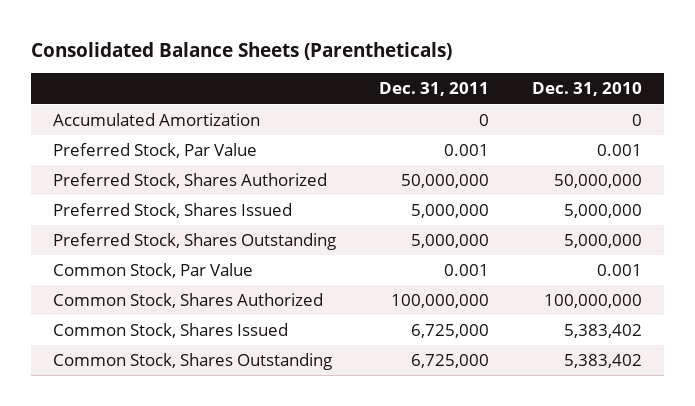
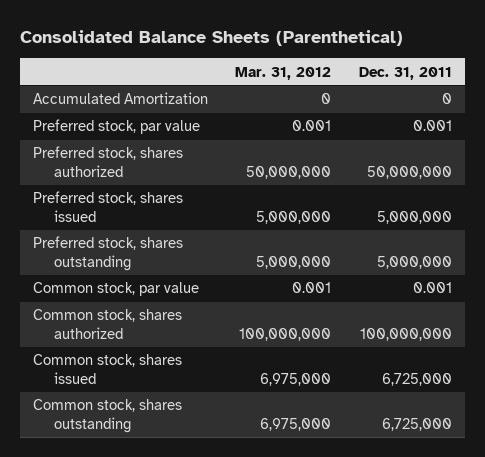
[31,41,453,60] Consolidated Balance Sheets (Parentheticals) -> [19,29,403,46] Consolidated Balance Sheets (Parenthetical)
[532,82,643,97] Dec. 31, 2010 -> none
none -> [235,66,332,80] Mar. 31, 2012
[52,143,257,159] Preferred Stock, Par Value -> [33,119,201,135] Preferred stock, par value
[52,173,327,189] Preferred Stock, Shares Authorized -> [33,146,184,178] Preferred stock, shares authorized
[52,203,292,219] Preferred Stock, Shares Issued -> [33,191,184,223] Preferred stock, shares issued
[52,233,336,251] Preferred Stock, Shares Outstanding -> [33,236,184,272] Preferred stock, shares outstanding
[52,263,253,279] Common Stock, Par Value -> [33,282,200,297] Common stock, par value
[52,293,323,309] Common Stock, Shares Authorized -> [33,309,183,340] Common stock, shares authorized
[52,323,288,339] Common Stock, Shares Issued -> [33,354,183,385] Common stock, shares issued
[52,353,332,371] Common Stock, Shares Outstanding -> [33,399,183,434] Common stock, shares outstanding

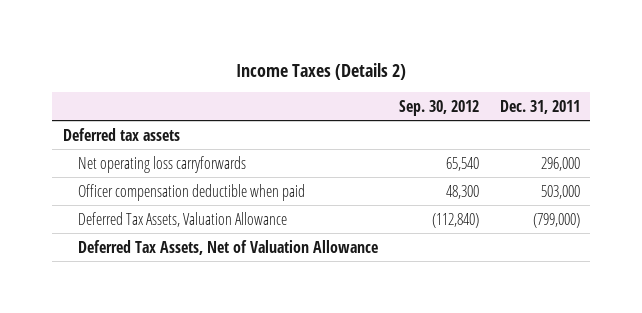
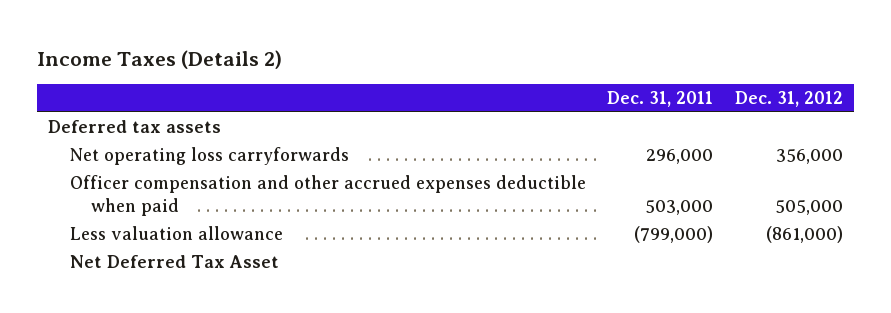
[398,99,479,116] Sep. 30, 2012 -> none
none -> [735,90,844,107] Dec. 31, 2012
[78,183,306,201] Officer compensation deductible when paid -> [69,175,586,217] Officer compensation and other accrued expenses deductible when paid
[78,211,288,227] Deferred Tax Assets, Valuation Allowance -> [69,226,283,241] Less valuation allowance
[78,239,379,255] Deferred Tax Assets, Net of Valuation Allowance -> [69,255,279,269] Net Deferred Tax Asset

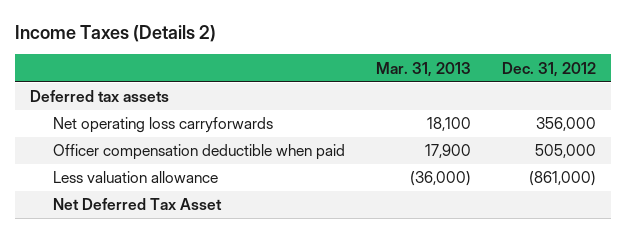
[607,90,714,107] Dec. 31, 2011 -> none
none -> [375,61,471,77] Mar. 31, 2013
[69,175,586,217] Officer compensation and other accrued expenses deductible when paid -> [53,144,346,161] Officer compensation deductible when paid

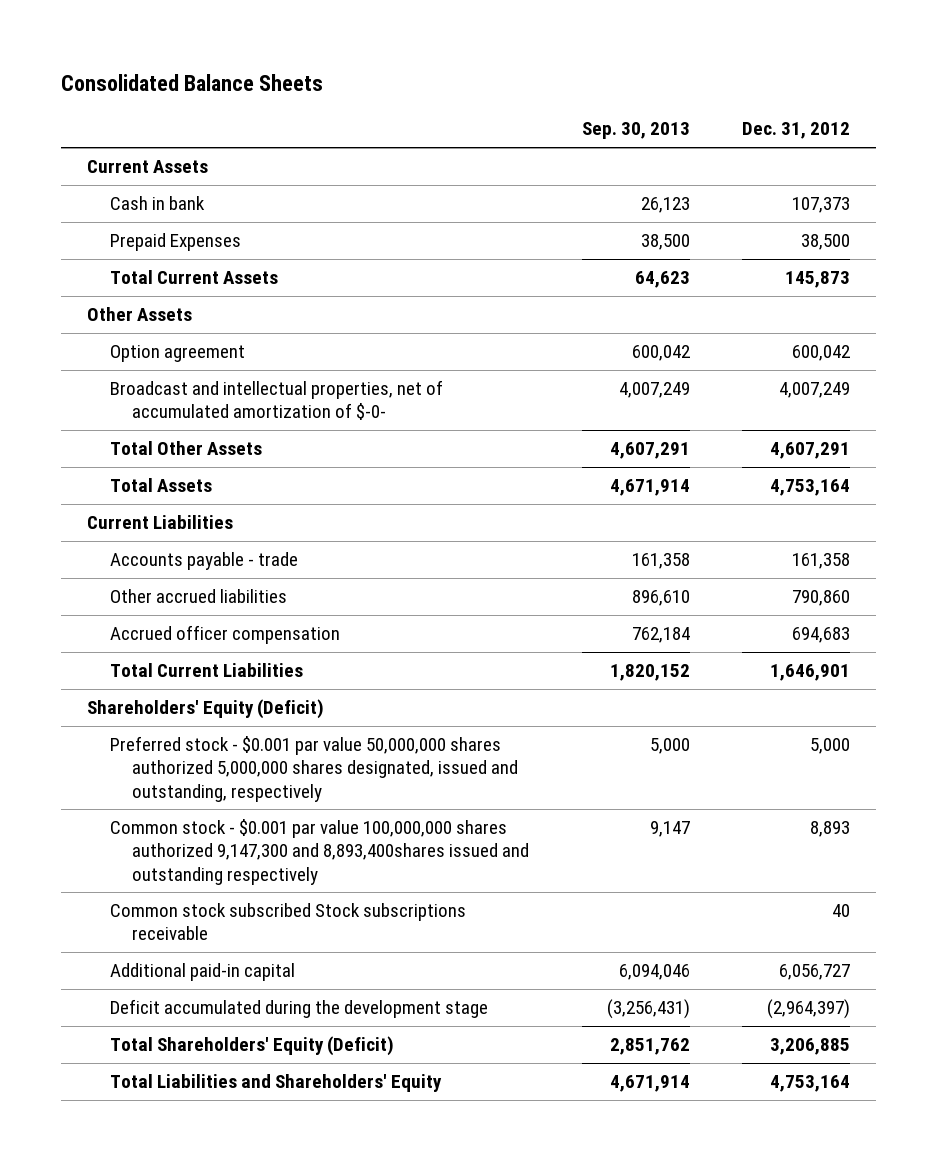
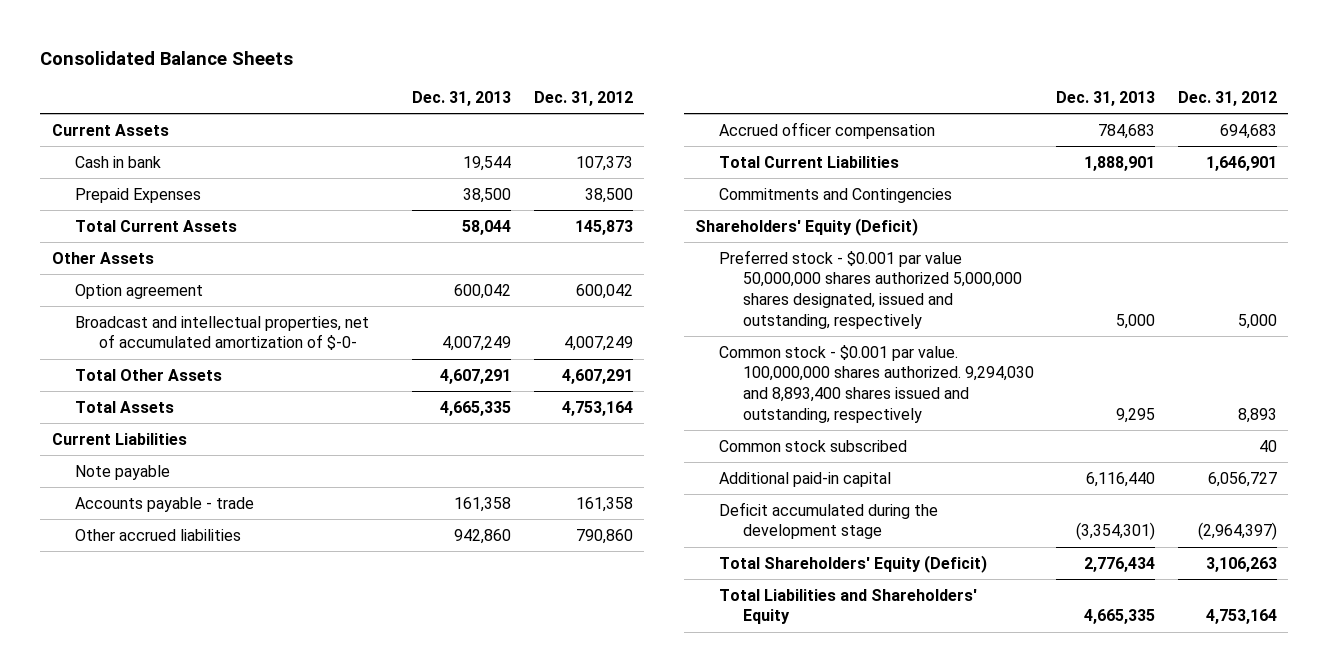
[581,122,690,140] Sep. 30, 2013 -> none
none -> [412,90,512,106] Dec. 31, 2013
none -> [75,464,171,480] Note payable
none -> [719,187,953,203] Commitments and Contingencies
[109,819,530,885] Common stock - $0.001 par value 100,000,000 shares authorized 9,147,300 and 8,893,400shares issued and outstanding respectively -> [719,344,1034,423] Common stock - $0.001 par value. 100,000,000 shares authorized. 9,294,030 and 8,893,400 shares issued and outstanding, respectively
[109,903,466,941] Common stock subscribed Stock subscriptions receivable -> [719,439,908,452] Common stock subscribed
[769,1038,850,1056] 3,206,885 -> [1205,556,1277,572] 3,106,263

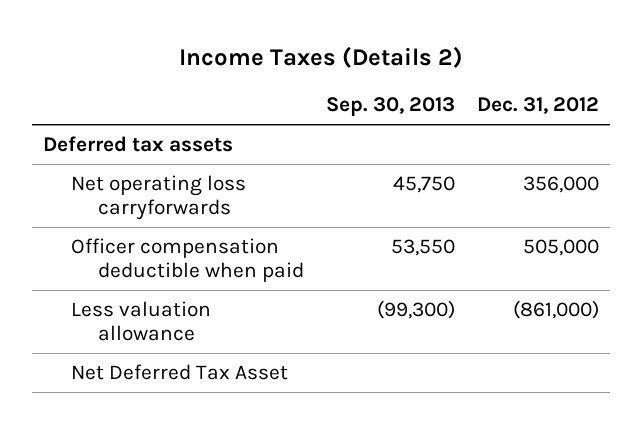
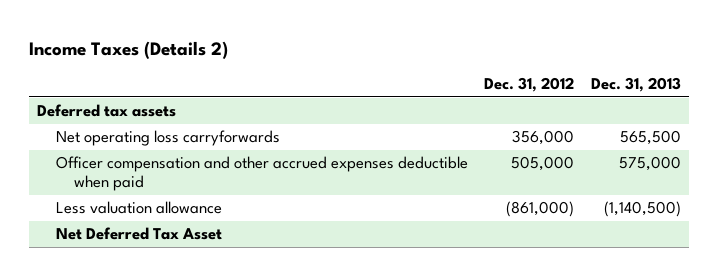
[325,97,455,117] Sep. 30, 2013 -> none
none -> [590,77,681,93] Dec. 31, 2013
[70,238,304,283] Officer compensation deductible when paid -> [55,156,468,192] Officer compensation and other accrued expenses deductible when paid

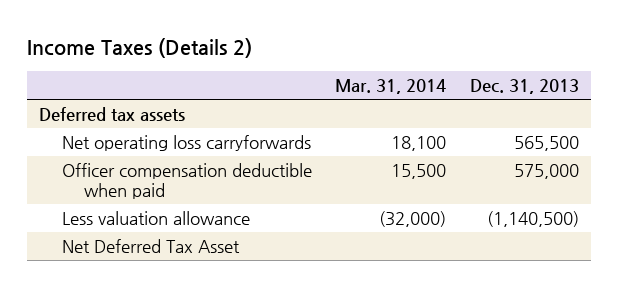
[484,77,575,93] Dec. 31, 2012 -> none
none -> [335,79,447,95] Mar. 31, 2014
[55,156,468,192] Officer compensation and other accrued expenses deductible when paid -> [61,162,312,200] Officer compensation deductible when paid

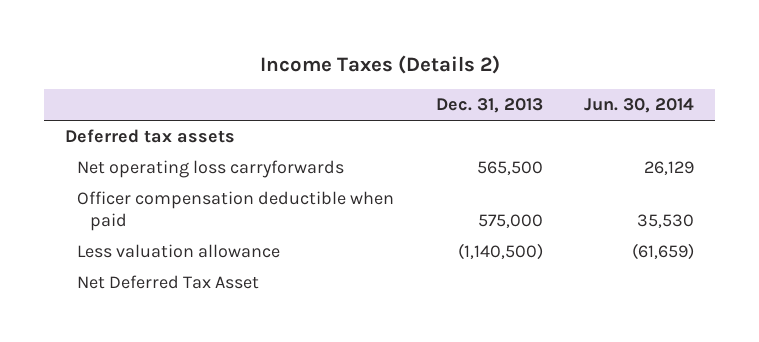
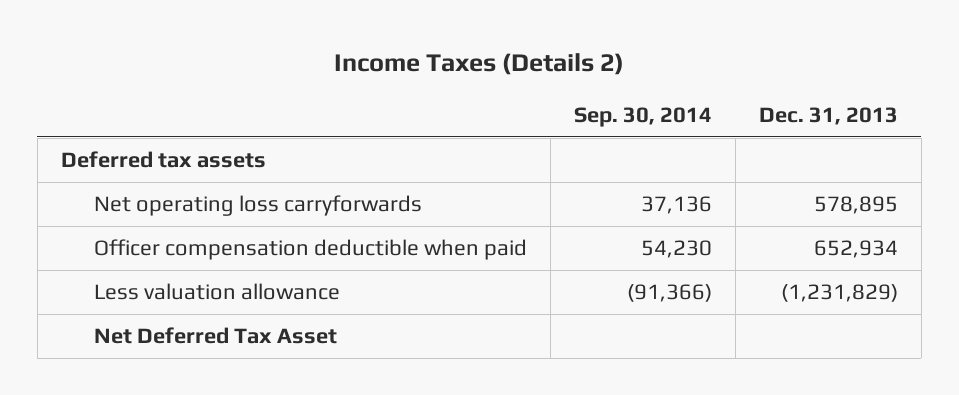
[584,98,695,114] Jun. 30, 2014 -> none
none -> [573,107,712,128] Sep. 30, 2014
[476,161,543,176] 565,500 -> [813,195,898,214] 578,895
[477,213,543,228] 575,000 -> [813,239,898,258] 652,934
[457,243,543,261] (1,140,500) -> [780,283,898,302] (1,231,829)

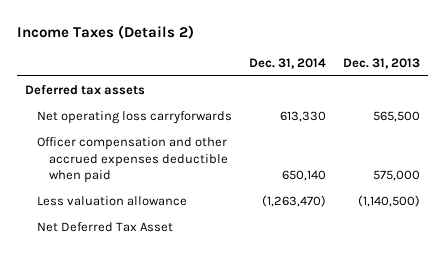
[573,107,712,128] Sep. 30, 2014 -> none
none -> [249,57,327,69] Dec. 31, 2014
[813,195,898,214] 578,895 -> [372,111,420,123] 565,500
[93,238,527,260] Officer compensation deductible when paid -> [37,137,229,184] Officer compensation and other accrued expenses deductible when paid
[813,239,898,258] 652,934 -> [372,170,420,182] 575,000
[780,283,898,302] (1,231,829) -> [357,195,420,208] (1,140,500)

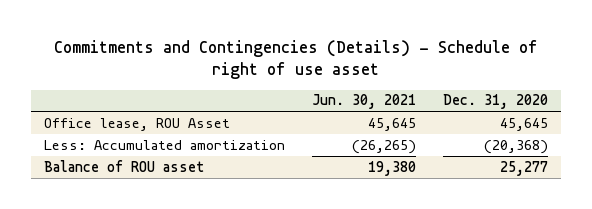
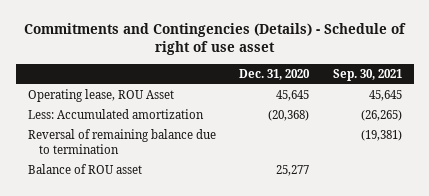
[311,94,416,110] Jun. 30, 2021 -> none
none -> [332,69,402,82] Sep. 30, 2021
[44,117,231,131] Office lease, ROU Asset -> [27,89,174,103] Operating lease, ROU Asset
none -> [27,129,216,154] Reversal of remaining balance due to termination

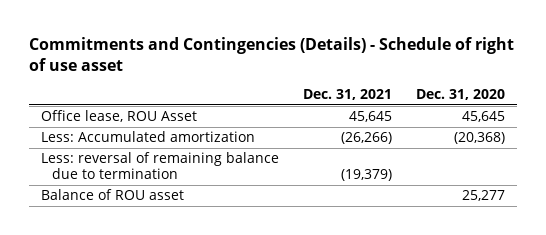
[332,69,402,82] Sep. 30, 2021 -> none
none -> [302,89,392,101] Dec. 31, 2021
[27,89,174,103] Operating lease, ROU Asset -> [40,110,197,123] Office lease, ROU Asset
[27,129,216,154] Reversal of remaining balance due to termination -> [40,152,279,180] Less: reversal of remaining balance due to termination

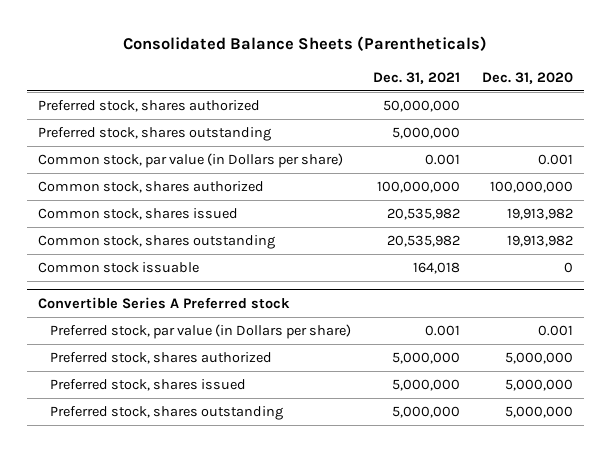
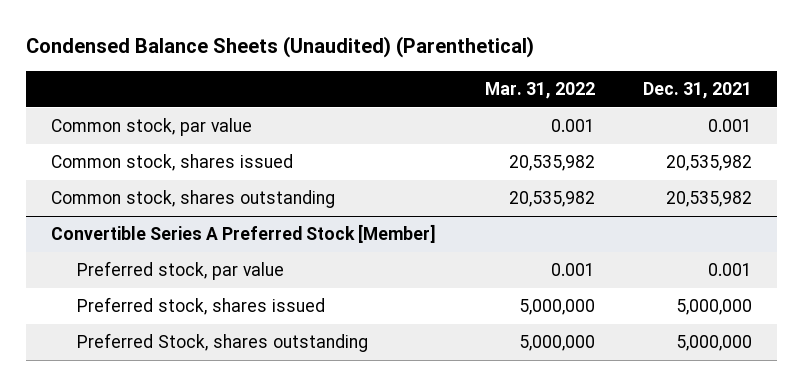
[123,36,488,52] Consolidated Balance Sheets (Parentheticals) -> [26,36,535,59] Condensed Balance Sheets (Unaudited) (Parenthetical)
[481,71,573,84] Dec. 31, 2020 -> none
none -> [484,82,595,100] Mar. 31, 2022
[37,100,260,113] Preferred stock, shares authorized -> none
[37,127,271,142] Preferred stock, shares outstanding -> none
[37,181,264,194] Common stock, shares authorized -> none
[37,153,343,169] Common stock, par value (in Dollars per share) -> [50,118,252,137] Common stock, par value
[37,262,199,274] Common stock issuable -> none
[50,352,273,365] Preferred stock, shares authorized -> none
[37,296,290,309] Convertible Series A Preferred stock -> [50,224,436,244] Convertible Series A Preferred Stock [Member]
[50,324,352,340] Preferred stock, par value (in Dollars per share) -> [76,261,284,281] Preferred stock, par value
[50,406,284,421] Preferred stock, shares outstanding -> [76,333,368,353] Preferred Stock, shares outstanding

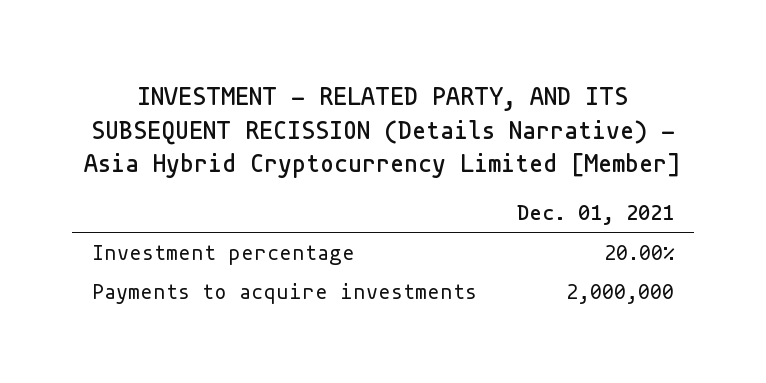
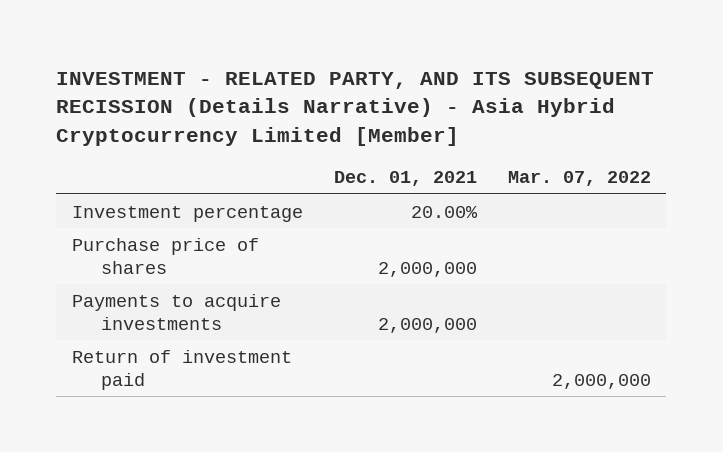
none -> [507,171,651,187] Mar. 07, 2022
none -> [71,237,259,274] Purchase price of shares
none -> [71,349,292,390] Return of investment paid

